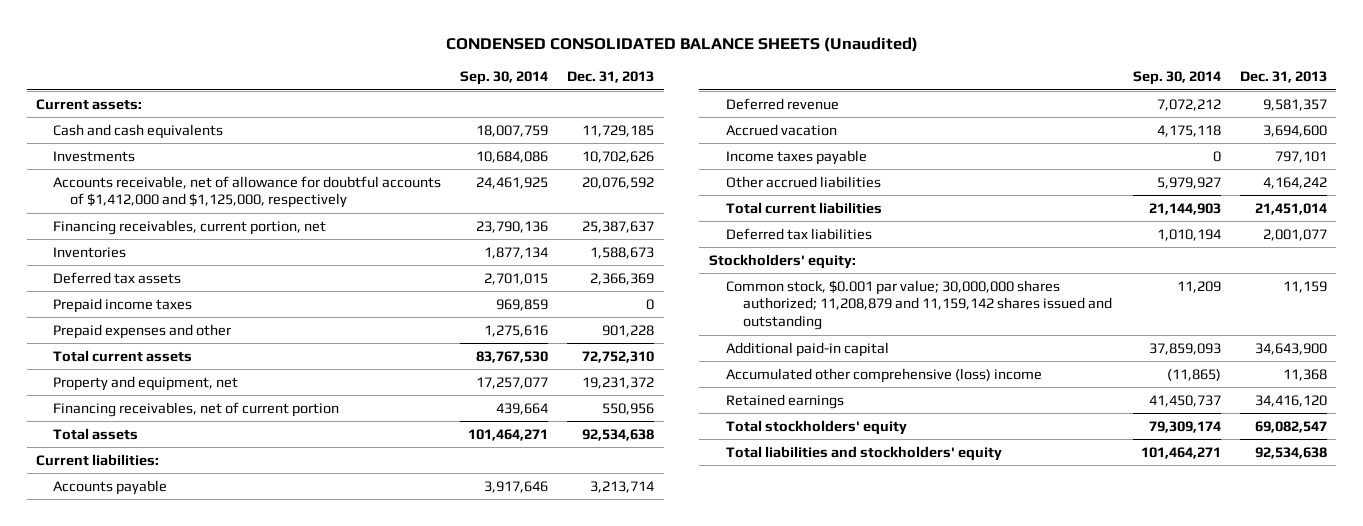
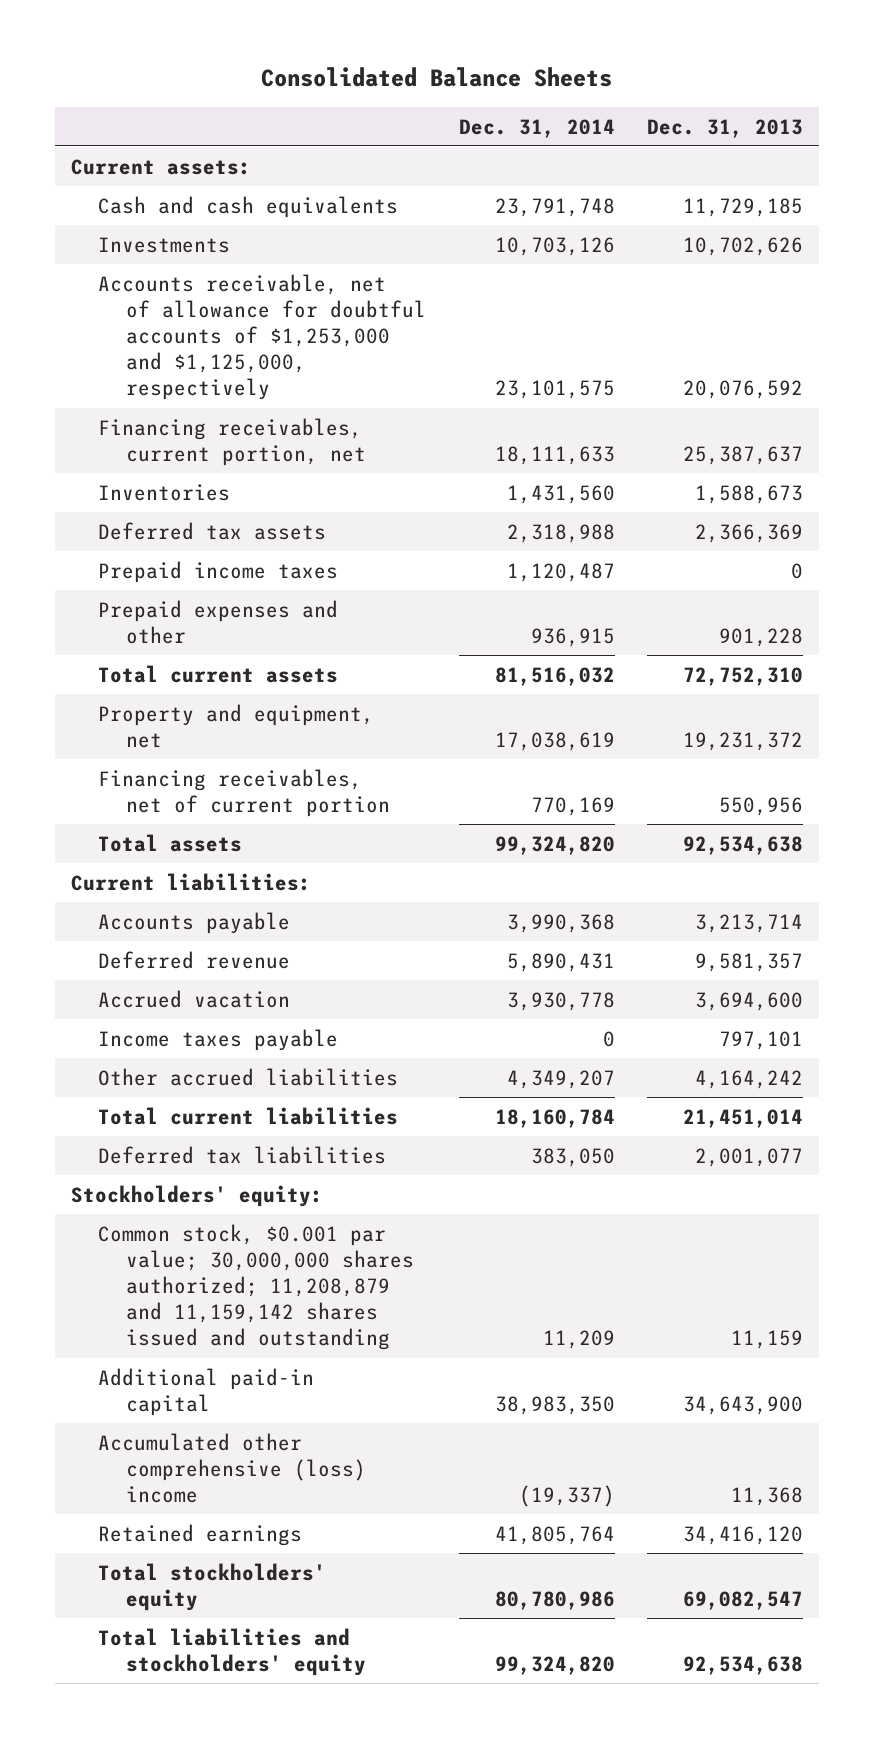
[445,37,918,53] CONDENSED CONSOLIDATED BALANCE SHEETS (Unaudited) -> [260,67,612,88] Consolidated Balance Sheets
[460,71,549,86] Sep. 30, 2014 -> none
none -> [458,118,615,138] Dec. 31, 2014
[53,175,442,209] Accounts receivable, net of allowance for doubtful accounts of $1,412,000 and $1,125,000, respectively -> [98,273,427,401] Accounts receivable, net of allowance for doubtful accounts of $1,253,000 and $1,125,000, respectively

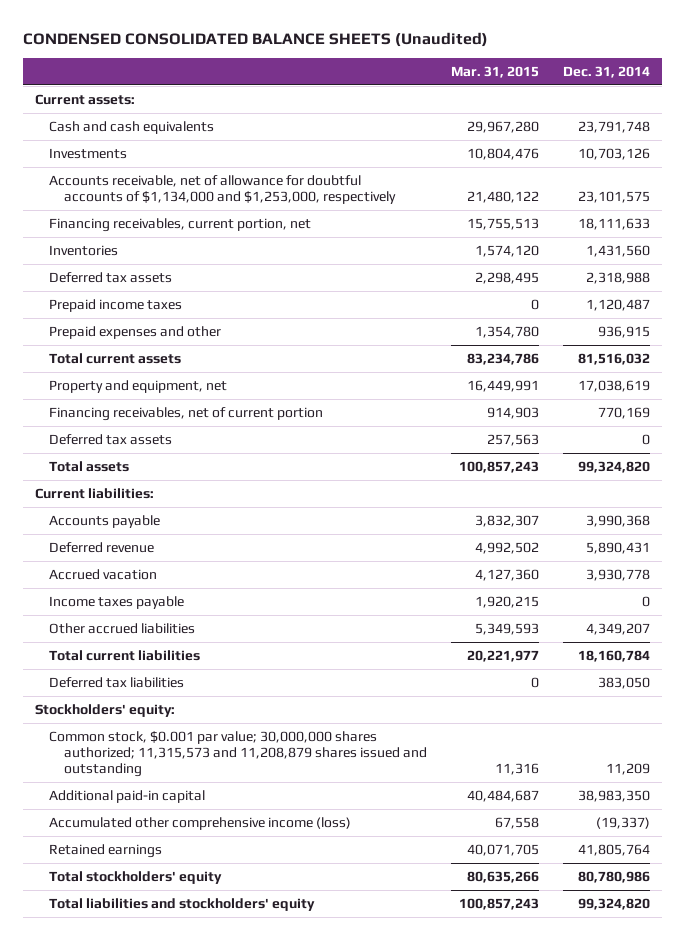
[260,67,612,88] Consolidated Balance Sheets -> [22,32,488,48] CONDENSED CONSOLIDATED BALANCE SHEETS (Unaudited)
[646,118,803,138] Dec. 31, 2013 -> none
none -> [451,65,540,78] Mar. 31, 2015
[98,273,427,401] Accounts receivable, net of allowance for doubtful accounts of $1,253,000 and $1,125,000, respectively -> [49,174,397,205] Accounts receivable, net of allowance for doubtful accounts of $1,134,000 and $1,253,000, respectively
none -> [49,433,173,445] Deferred tax assets
[98,1223,415,1351] Common stock, $0.001 par value; 30,000,000 shares authorized; 11,208,879 and 11,159,142 shares issued and outstanding -> [49,730,428,778] Common stock, $0.001 par value; 30,000,000 shares authorized; 11,315,573 and 11,208,879 shares issued and outstanding
[98,1432,367,1504] Accumulated other comprehensive (loss) income -> [49,816,352,830] Accumulated other comprehensive income (loss)

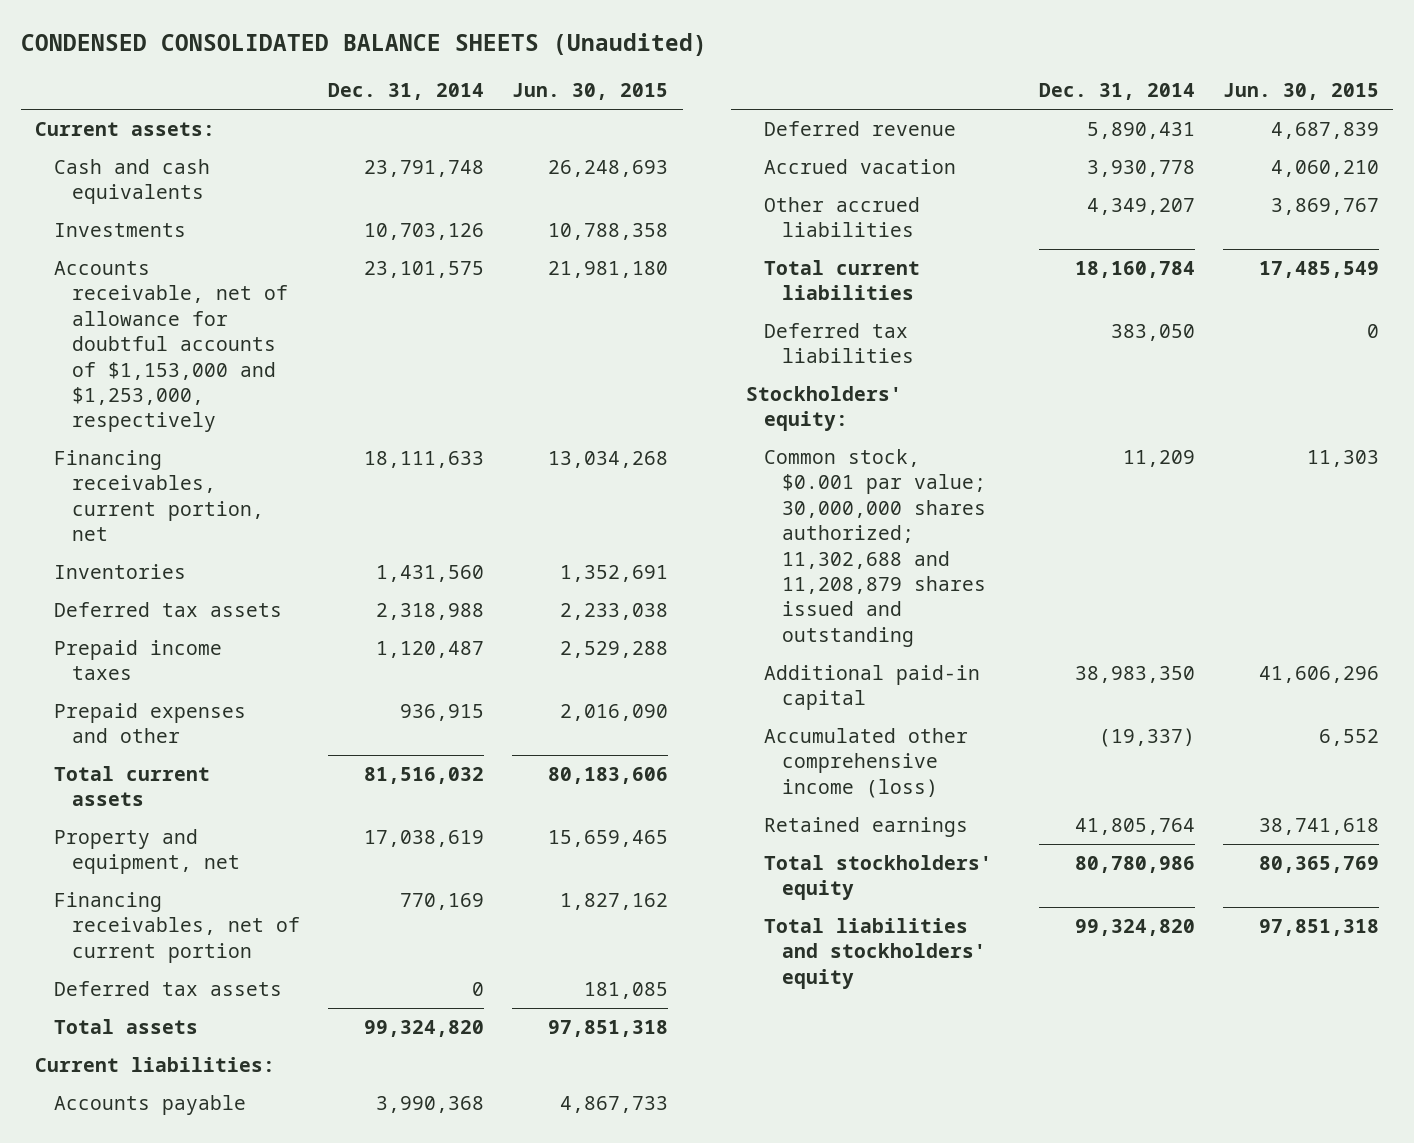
[451,65,540,78] Mar. 31, 2015 -> none
none -> [512,83,669,101] Jun. 30, 2015
[49,174,397,205] Accounts receivable, net of allowance for doubtful accounts of $1,134,000 and $1,253,000, respectively -> [53,261,289,433] Accounts receivable, net of allowance for doubtful accounts of $1,153,000 and $1,253,000, respectively
[49,595,185,609] Income taxes payable -> none
[49,730,428,778] Common stock, $0.001 par value; 30,000,000 shares authorized; 11,315,573 and 11,208,879 shares issued and outstanding -> [763,449,987,647] Common stock, $0.001 par value; 30,000,000 shares authorized; 11,302,688 and 11,208,879 shares issued and outstanding

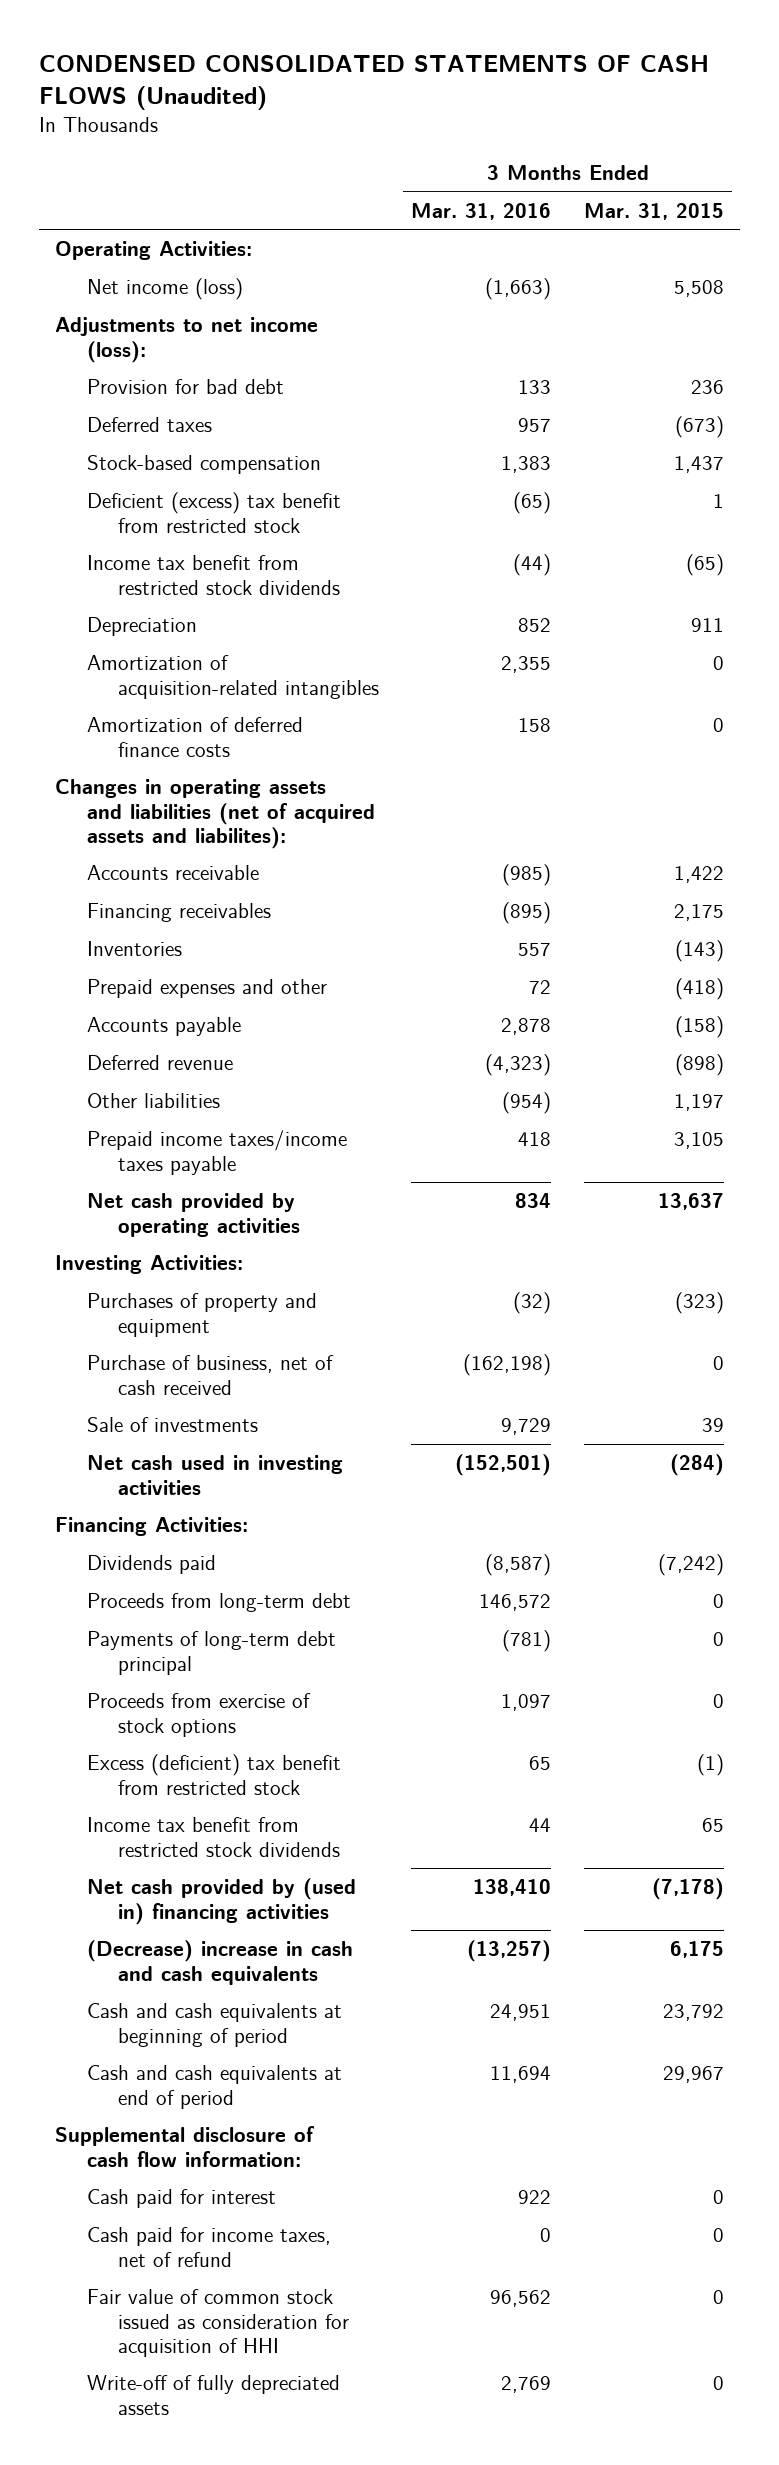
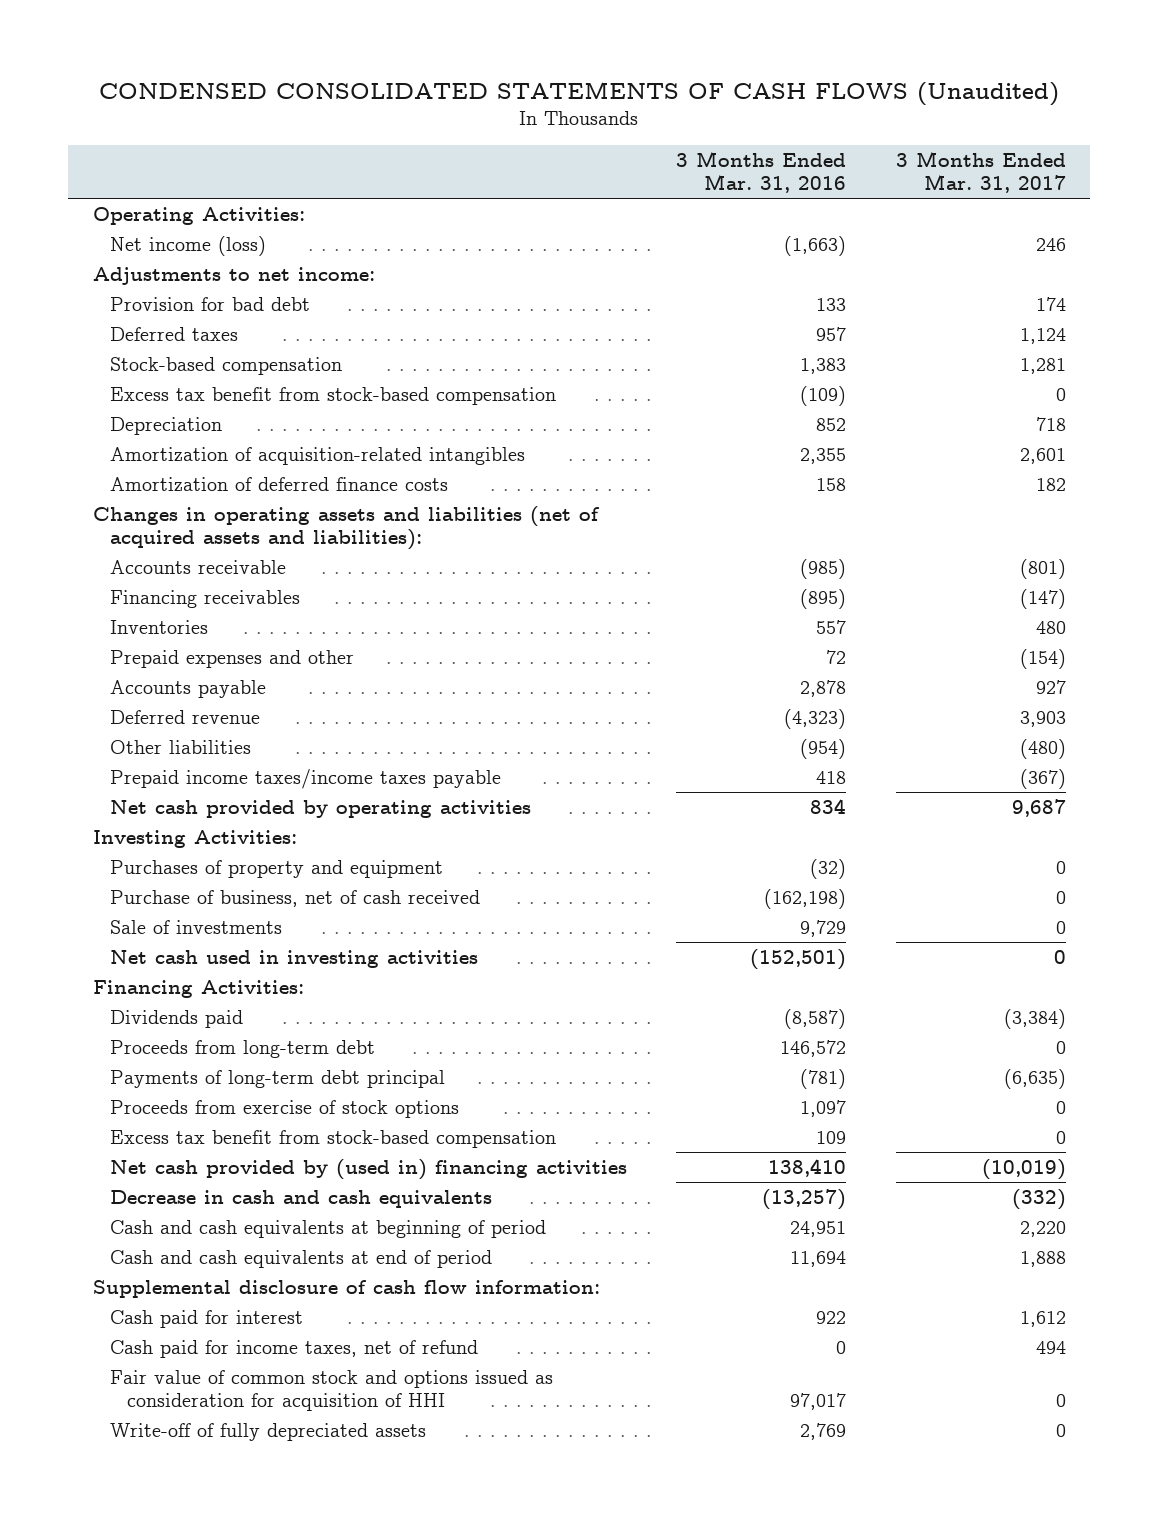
[583,202,724,220] Mar. 31, 2015 -> none
none -> [895,150,1066,194] 3 Months Ended Mar. 31, 2017
[55,317,319,363] Adjustments to net income (loss): -> [93,266,376,285] Adjustments to net income:
[86,555,341,595] Income tax benefit from restricted stock dividends -> none
[86,492,341,533] Deficient (excess) tax benefit from restricted stock -> [110,386,557,405] Excess tax benefit from stock-based compensation
[513,492,552,515] (65) -> [800,385,847,406] (109)
[55,779,375,849] Changes in operating assets and liabilities (net of acquired assets and liabilites): -> [93,505,601,551] Changes in operating assets and liabilities (net of acquired assets and liabilities):
[86,1754,341,1795] Excess (deficient) tax benefit from restricted stock -> none
[86,1817,341,1857] Income tax benefit from restricted stock dividends -> [110,1129,557,1148] Excess tax benefit from stock-based compensation
[529,1818,552,1833] 44 -> [816,1130,847,1144] 109
[86,1940,353,1985] (Decrease) increase in cash and cash equivalents -> [110,1189,493,1208] Decrease in cash and cash equivalents
[86,2289,350,2357] Fair value of common stock issued as consideration for acquisition of HHI -> [110,1369,554,1412] Fair value of common stock and options issued as consideration for acquisition of HHI
[490,2290,552,2308] 96,562 -> [790,1393,847,1411] 97,017

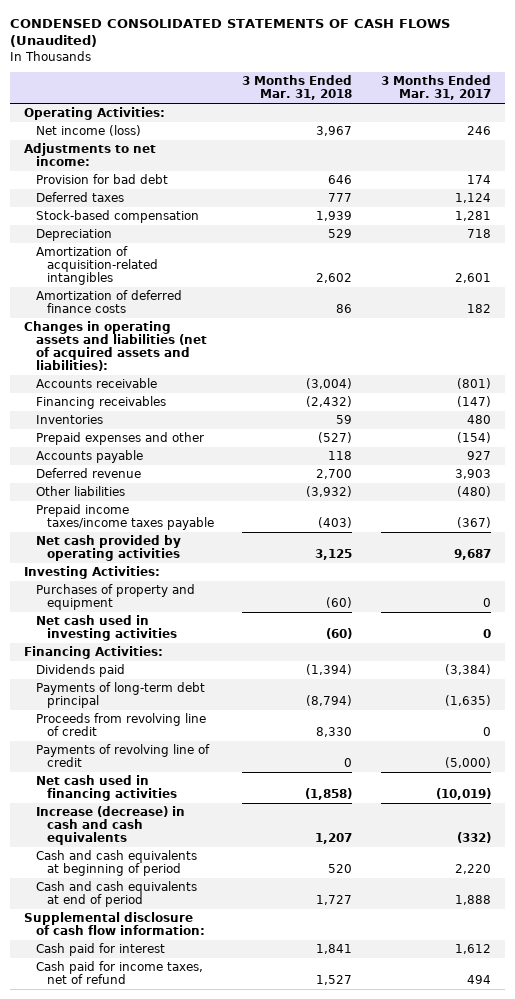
[676,150,847,194] 3 Months Ended Mar. 31, 2016 -> none
none -> [242,75,353,101] 3 Months Ended Mar. 31, 2018
[110,386,557,405] Excess tax benefit from stock-based compensation -> none
[110,889,481,907] Purchase of business, net of cash received -> none
[110,919,283,934] Sale of investments -> none
[110,1039,376,1058] Proceeds from long-term debt -> none
[110,1099,460,1118] Proceeds from exercise of stock options -> none
[110,1129,557,1148] Excess tax benefit from stock-based compensation -> none
[1003,1068,1066,1089] (6,635) -> [444,695,491,707] (1,635)
none -> [35,713,206,737] Proceeds from revolving line of credit
none -> [35,744,210,768] Payments of revolving line of credit
[110,1158,628,1180] Net cash provided by (used in) financing activities -> [35,775,178,802] Net cash used in financing activities
[110,1189,493,1208] Decrease in cash and cash equivalents -> [35,806,185,846] Increase (decrease) in cash and cash equivalents
[110,1369,554,1412] Fair value of common stock and options issued as consideration for acquisition of HHI -> none
[110,1422,427,1441] Write-off of fully depreciated assets -> none

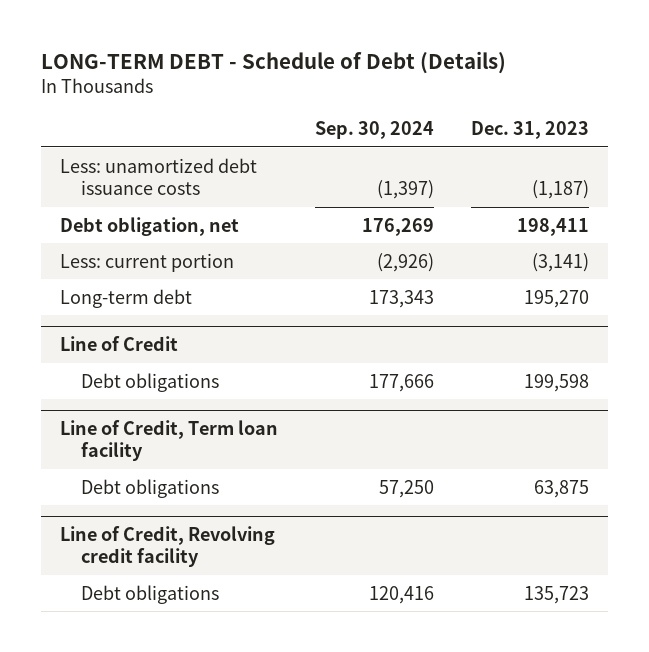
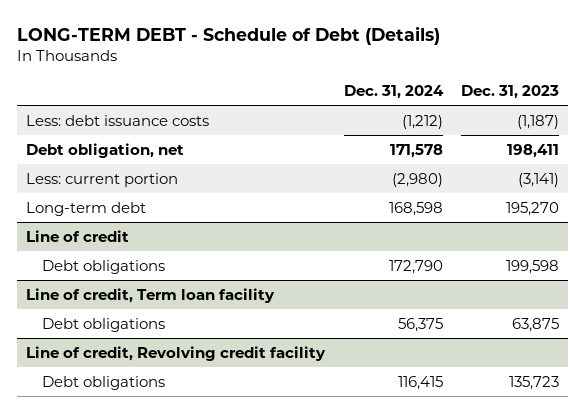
[315,121,435,140] Sep. 30, 2024 -> none
none -> [343,84,444,99] Dec. 31, 2024
[59,157,257,196] Less: unamortized debt issuance costs -> [26,114,210,126] Less: debt issuance costs
[59,335,178,351] Line of Credit -> [26,229,130,242] Line of credit
[59,419,278,462] Line of Credit, Term loan facility -> [26,287,276,303] Line of credit, Term loan facility
[59,525,275,568] Line of Credit, Revolving credit facility -> [26,345,327,361] Line of credit, Revolving credit facility

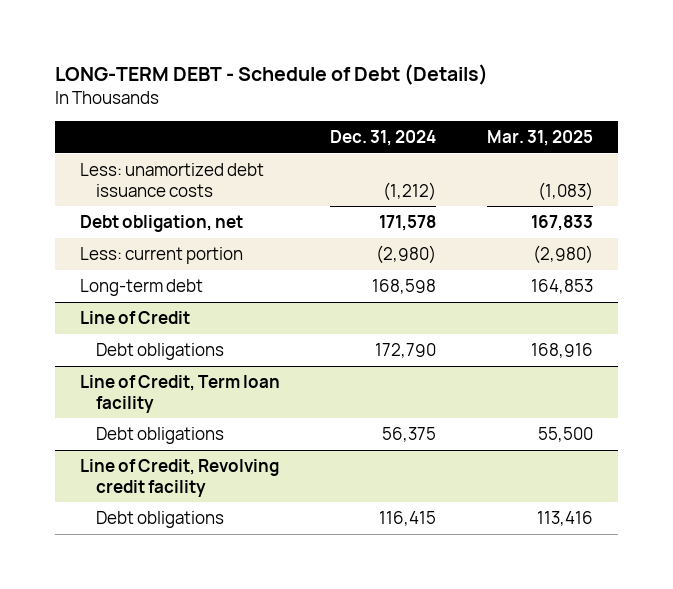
[461,84,560,99] Dec. 31, 2023 -> none
none -> [486,130,593,147] Mar. 31, 2025
[26,114,210,126] Less: debt issuance costs -> [79,163,264,197] Less: unamortized debt issuance costs
[26,229,130,242] Line of credit -> [79,311,190,325] Line of Credit
[26,287,276,303] Line of credit, Term loan facility -> [79,375,280,413] Line of Credit, Term loan facility
[26,345,327,361] Line of credit, Revolving credit facility -> [79,459,279,497] Line of Credit, Revolving credit facility

